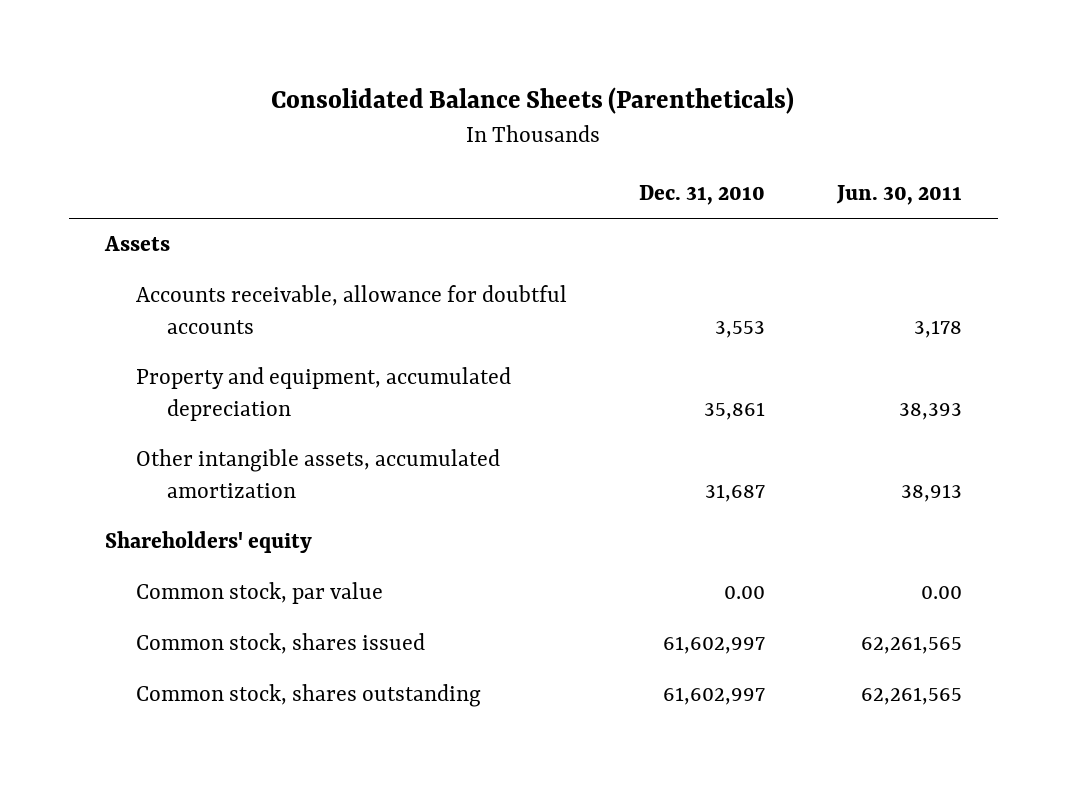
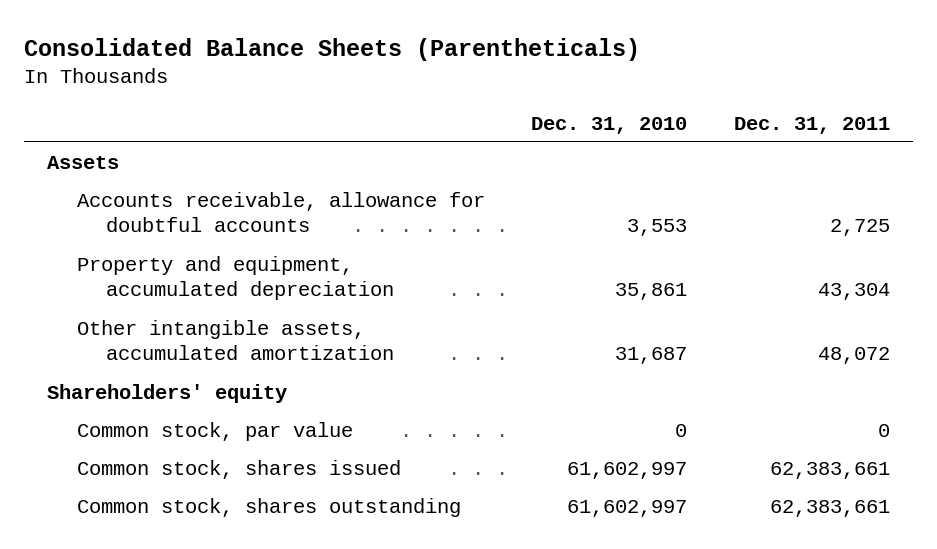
[835,185,962,206] Jun. 30, 2011 -> none
none -> [734,116,891,134] Dec. 31, 2011
[723,586,765,600] 0.00 -> [675,423,688,437] 0

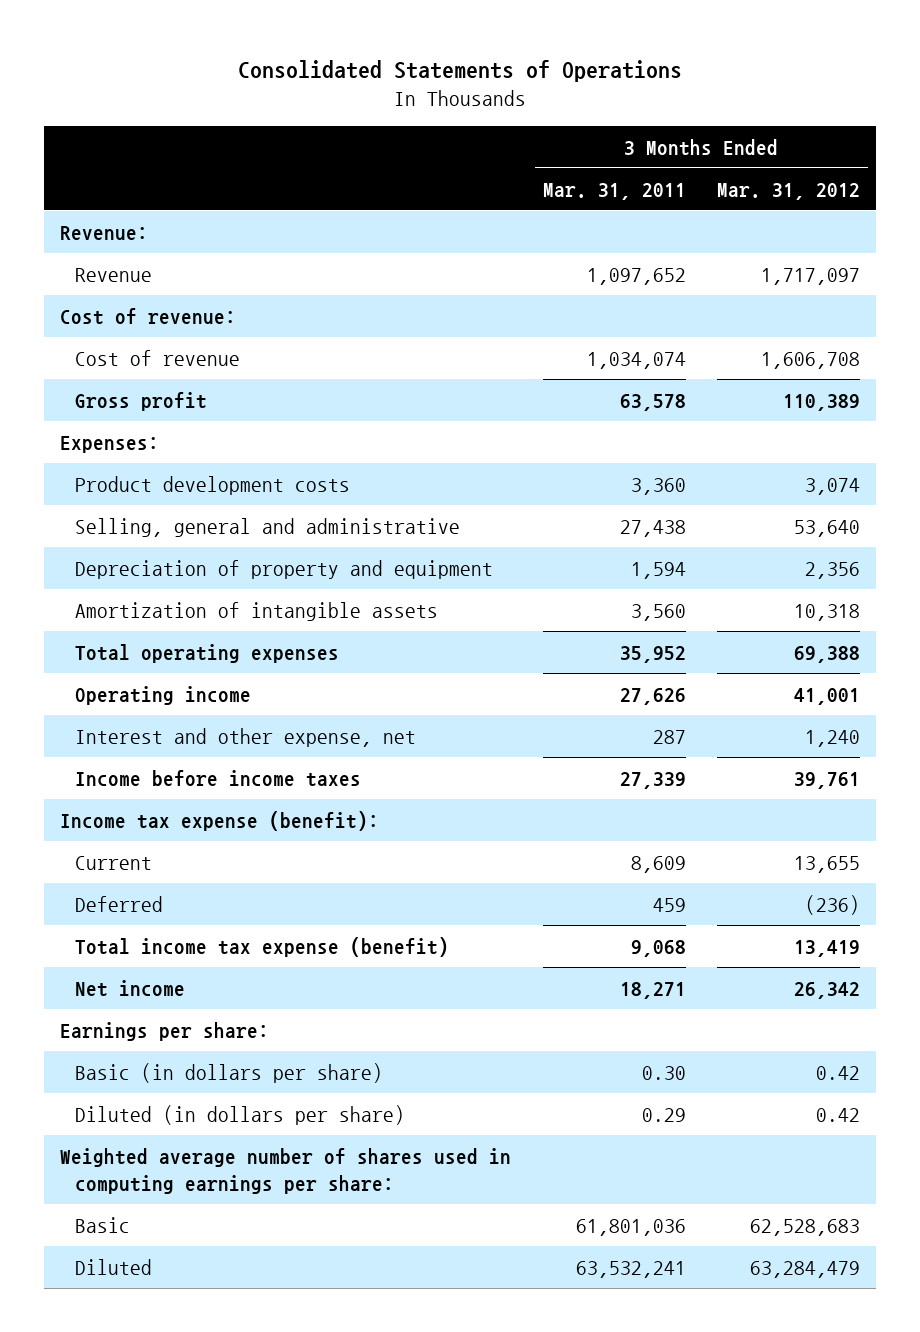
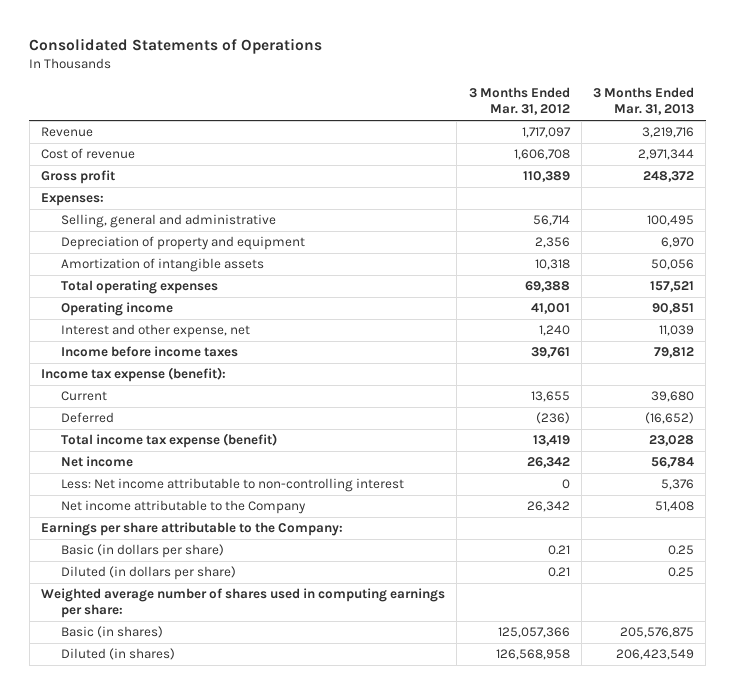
[542,182,686,200] Mar. 31, 2011 -> none
none -> [593,87,695,116] 3 Months Ended Mar. 31, 2013
[60,225,149,240] Revenue: -> none
[60,307,237,325] Cost of revenue: -> none
[75,475,351,495] Product development costs -> none
[794,519,861,537] 53,640 -> [532,215,570,227] 56,714
none -> [60,478,404,493] Less: Net income attributable to non-controlling interest
none -> [60,500,306,515] Net income attributable to the Company
[60,1021,270,1041] Earnings per share: -> [41,522,344,537] Earnings per share attributable to the Company:
[816,1065,861,1080] 0.42 -> [547,545,570,556] 0.21
[816,1107,861,1122] 0.42 -> [547,567,570,578] 0.21
[75,1216,131,1233] Basic -> [60,626,163,639] Basic (in shares)
[750,1218,861,1236] 62,528,683 -> [497,627,570,639] 125,057,366
[75,1258,153,1275] Diluted -> [60,648,175,661] Diluted (in shares)
[750,1260,861,1278] 63,284,479 -> [495,649,570,661] 126,568,958

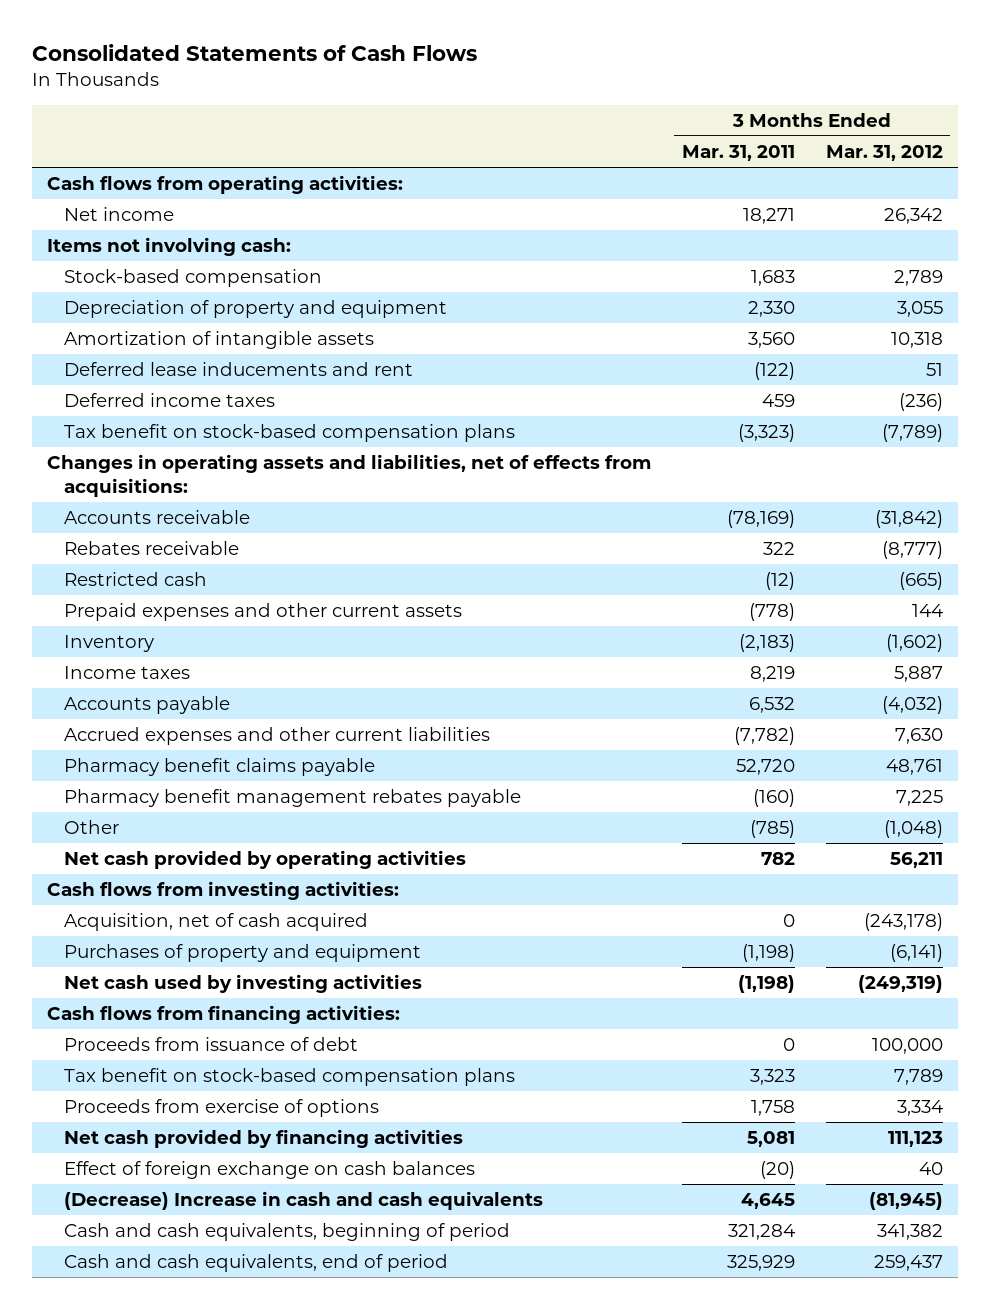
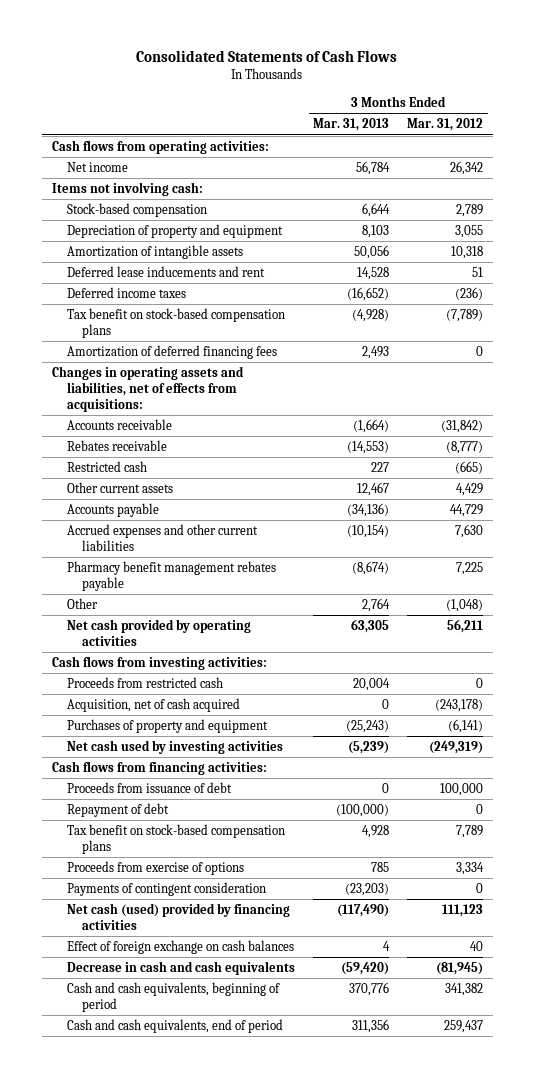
[681,145,795,162] Mar. 31, 2011 -> none
none -> [313,118,390,132] Mar. 31, 2013
none -> [67,344,278,359] Amortization of deferred financing fees
[63,635,154,653] Inventory -> none
[63,666,190,680] Income taxes -> none
[63,603,462,622] Prepaid expenses and other current assets -> [67,481,174,493] Other current assets
[911,604,943,618] 144 -> [456,482,484,496] 4,429
[881,696,943,715] (4,032) -> [450,503,484,517] 44,729
[63,758,375,777] Pharmacy benefit claims payable -> none
none -> [67,676,224,688] Proceeds from restricted cash
none -> [67,802,170,817] Repayment of debt
none -> [67,881,267,896] Payments of contingent consideration
[63,1129,463,1149] Net cash provided by financing activities -> [67,902,291,930] Net cash (used) provided by financing activities
[63,1191,543,1211] (Decrease) Increase in cash and cash equivalents -> [67,960,296,975] Decrease in cash and cash equivalents

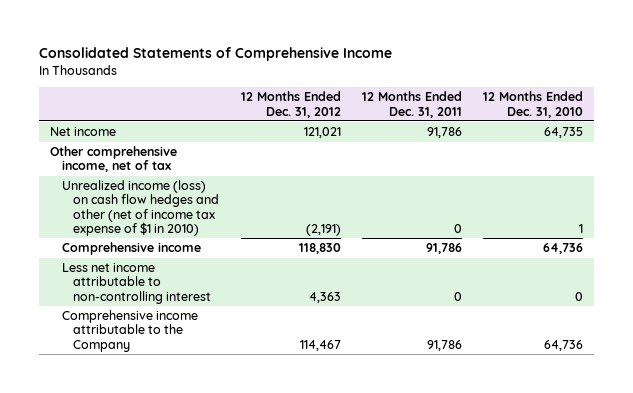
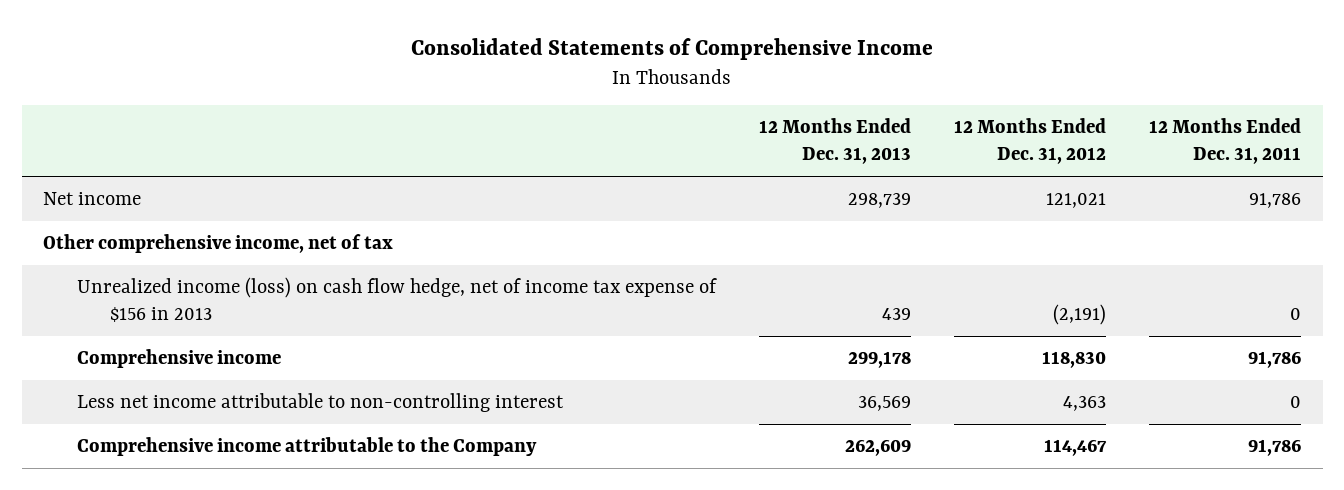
[483,91,584,118] 12 Months Ended Dec. 31, 2010 -> none
none -> [758,118,911,165] 12 Months Ended Dec. 31, 2013
[61,180,220,236] Unrealized income (loss) on cash flow hedges and other (net of income tax expense of $1 in 2010) -> [76,276,717,323] Unrealized income (loss) on cash flow hedge, net of income tax expense of $156 in 2013

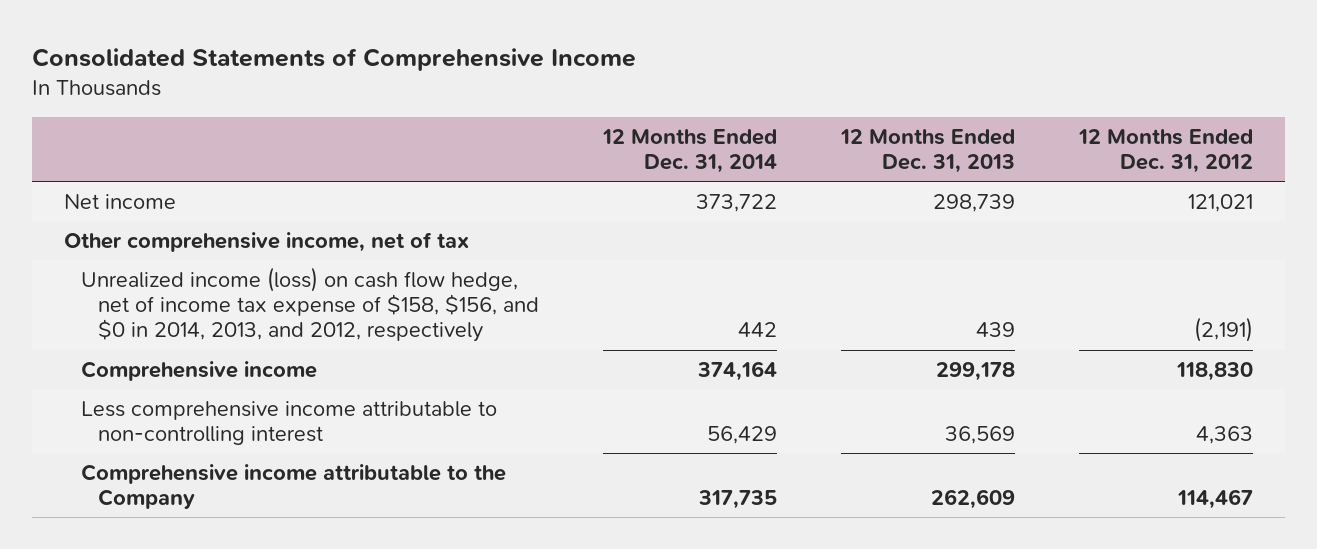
[1148,118,1301,165] 12 Months Ended Dec. 31, 2011 -> none
none -> [602,128,778,173] 12 Months Ended Dec. 31, 2014
[76,276,717,323] Unrealized income (loss) on cash flow hedge, net of income tax expense of $156 in 2013 -> [80,267,540,343] Unrealized income (loss) on cash flow hedge, net of income tax expense of $158, $156, and $0 in 2014, 2013, and 2012, respectively
[76,392,564,412] Less net income attributable to non-controlling interest -> [80,401,497,446] Less comprehensive income attributable to non-controlling interest

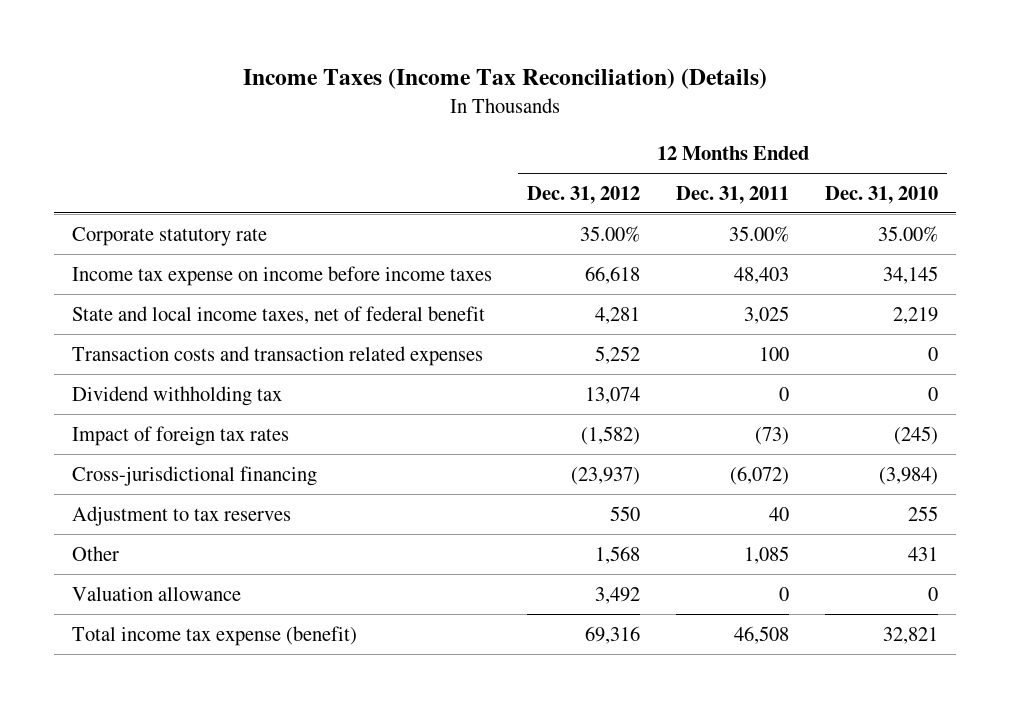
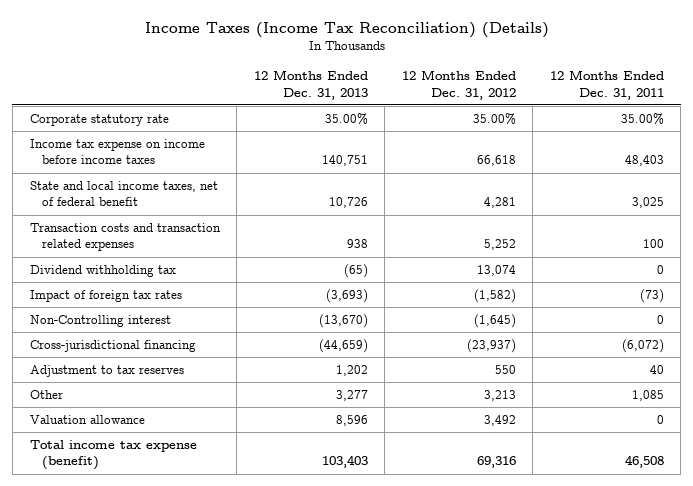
[824,185,938,204] Dec. 31, 2010 -> none
none -> [253,70,368,100] 12 Months Ended Dec. 31, 2013
none -> [29,315,171,328] Non-Controlling interest
[595,545,641,564] 1,568 -> [483,390,516,402] 3,213

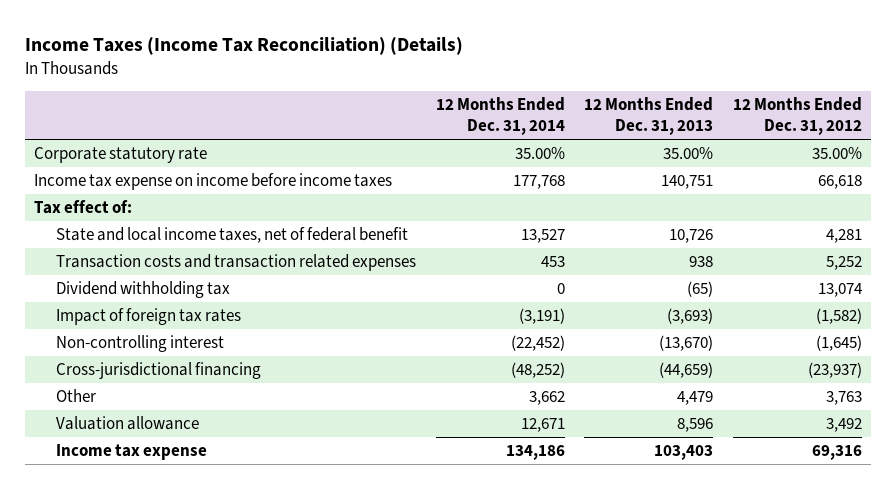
[549,70,664,100] 12 Months Ended Dec. 31, 2011 -> none
none -> [435,96,565,136] 12 Months Ended Dec. 31, 2014
none -> [34,200,133,215] Tax effect of:
[29,315,171,328] Non-Controlling interest -> [56,335,225,353] Non-controlling interest
[29,365,184,378] Adjustment to tax reserves -> none
[335,390,368,402] 3,277 -> [677,391,714,406] 4,479
[483,390,516,402] 3,213 -> [825,391,862,406] 3,763
[29,440,197,471] Total income tax expense (benefit) -> [56,444,208,461] Income tax expense

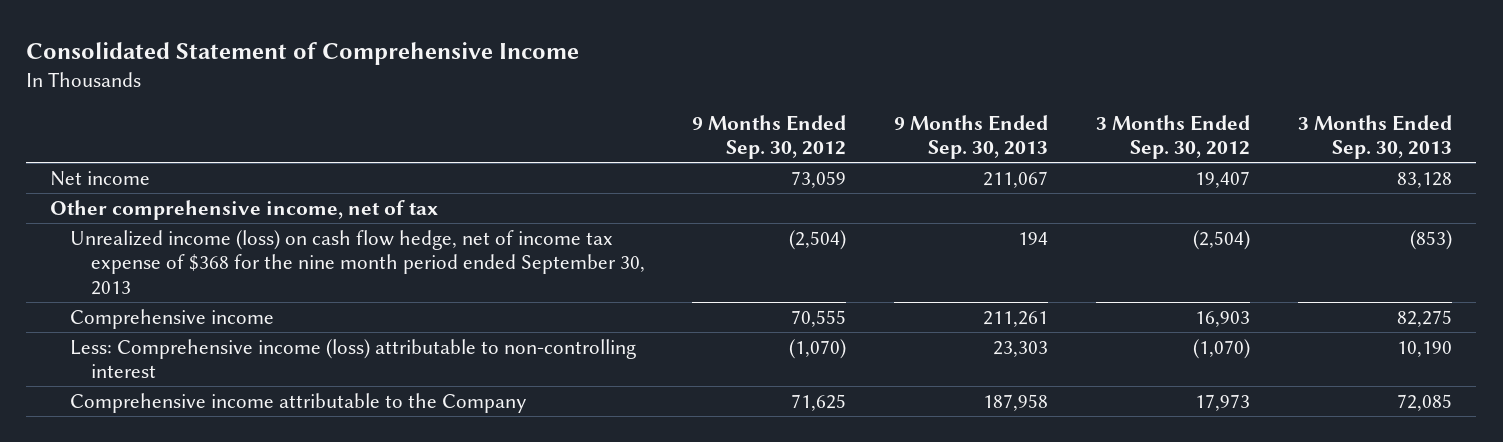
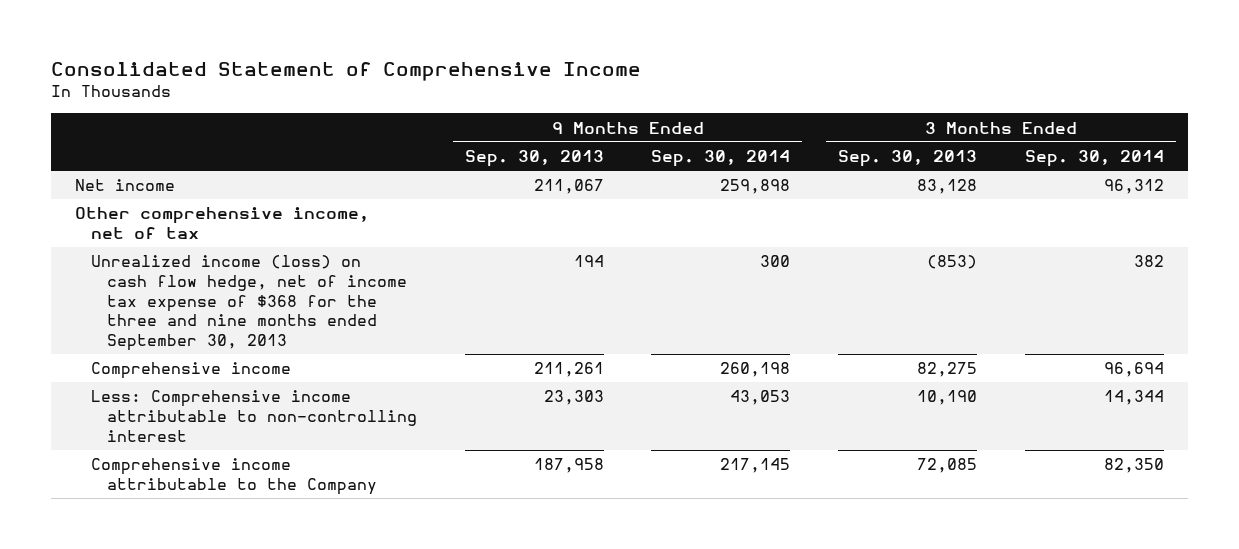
[692,114,847,160] 9 Months Ended Sep. 30, 2012 -> none
[1096,114,1251,160] 3 Months Ended Sep. 30, 2012 -> none
none -> [651,150,791,168] Sep. 30, 2014
none -> [1024,150,1164,168] Sep. 30, 2014
[70,229,645,295] Unrealized income (loss) on cash flow hedge, net of income tax expense of $368 for the nine month period ended September 30, 2013 -> [90,255,408,351] Unrealized income (loss) on cash flow hedge, net of income tax expense of $368 for the three and nine months ended September 30, 2013
[70,338,637,379] Less: Comprehensive income (loss) attributable to non-controlling interest -> [90,390,418,442] Less: Comprehensive income attributable to non-controlling interest

